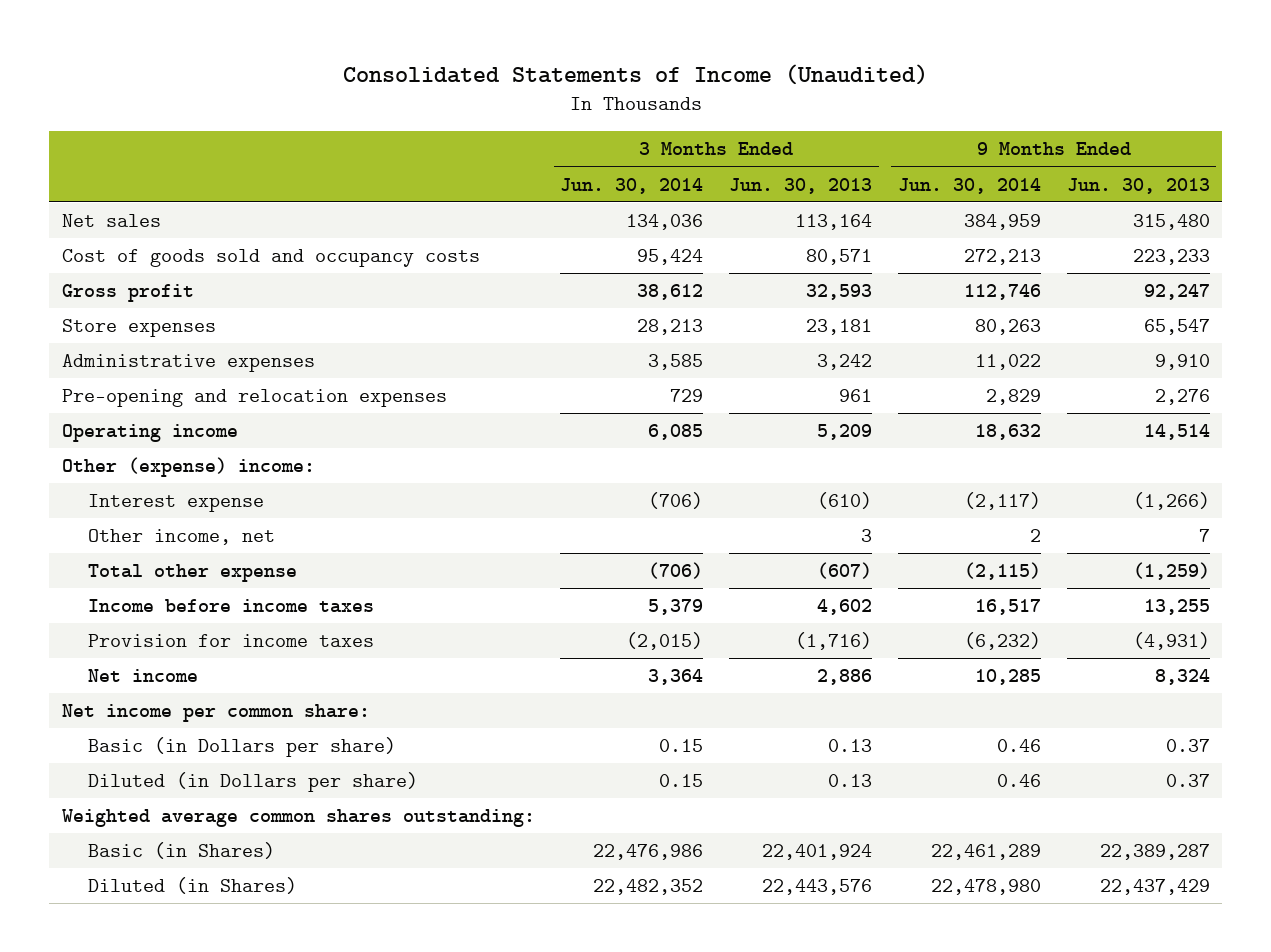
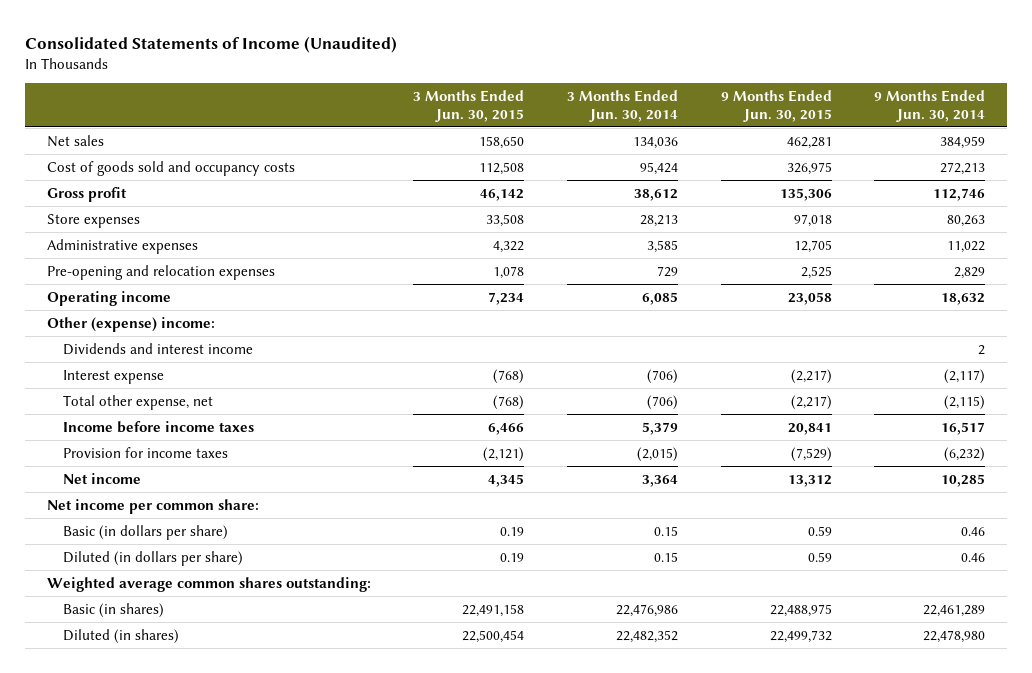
[729,177,873,194] Jun. 30, 2013 -> none
[1066,177,1210,194] Jun. 30, 2013 -> none
none -> [413,90,525,122] 3 Months Ended Jun. 30, 2015
none -> [720,90,832,122] 9 Months Ended Jun. 30, 2015
none -> [63,342,254,355] Dividends and interest income
[88,529,276,546] Other income, net -> none
[88,564,298,583] Total other expense -> [63,394,214,410] Total other expense, net
[88,737,397,758] Basic (in Dollars per share) -> [63,524,229,540] Basic (in dollars per share)
[88,772,419,793] Diluted (in Dollars per share) -> [63,550,244,566] Diluted (in dollars per share)
[88,842,276,860] Basic (in Shares) -> [63,602,165,618] Basic (in shares)
[88,877,298,895] Diluted (in Shares) -> [63,628,180,644] Diluted (in shares)

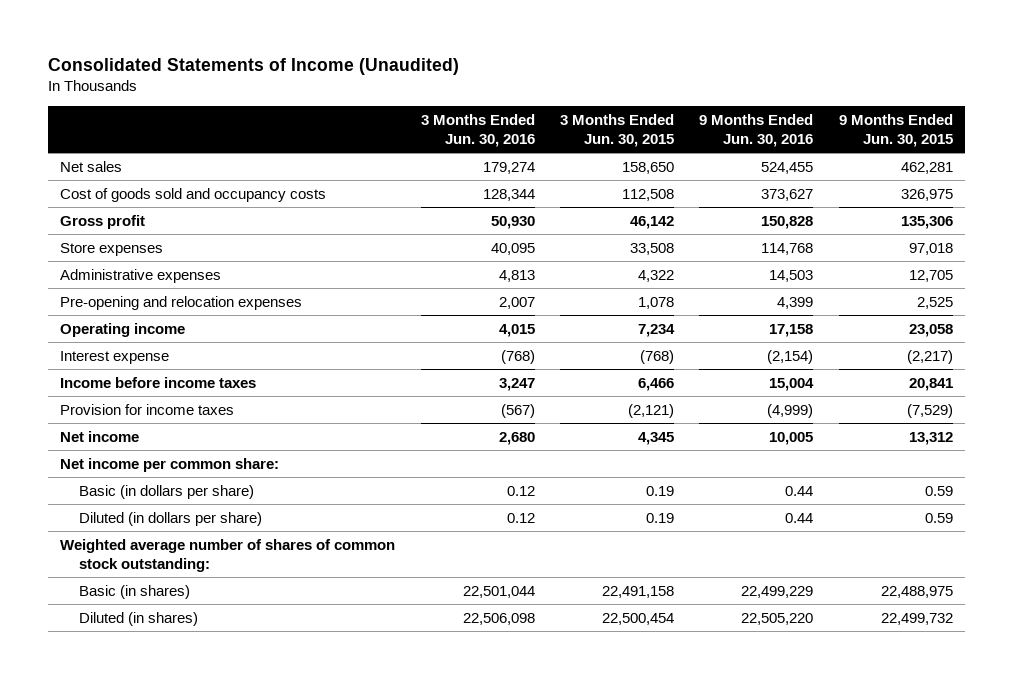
[567,90,679,122] 3 Months Ended Jun. 30, 2014 -> none
[874,90,986,122] 9 Months Ended Jun. 30, 2014 -> none
none -> [420,114,535,147] 3 Months Ended Jun. 30, 2016
none -> [699,114,814,147] 9 Months Ended Jun. 30, 2016
[46,316,215,332] Other (expense) income: -> none
[63,342,254,355] Dividends and interest income -> none
[63,394,214,410] Total other expense, net -> none
[46,576,371,592] Weighted average common shares outstanding: -> [60,538,396,572] Weighted average number of shares of common stock outstanding:

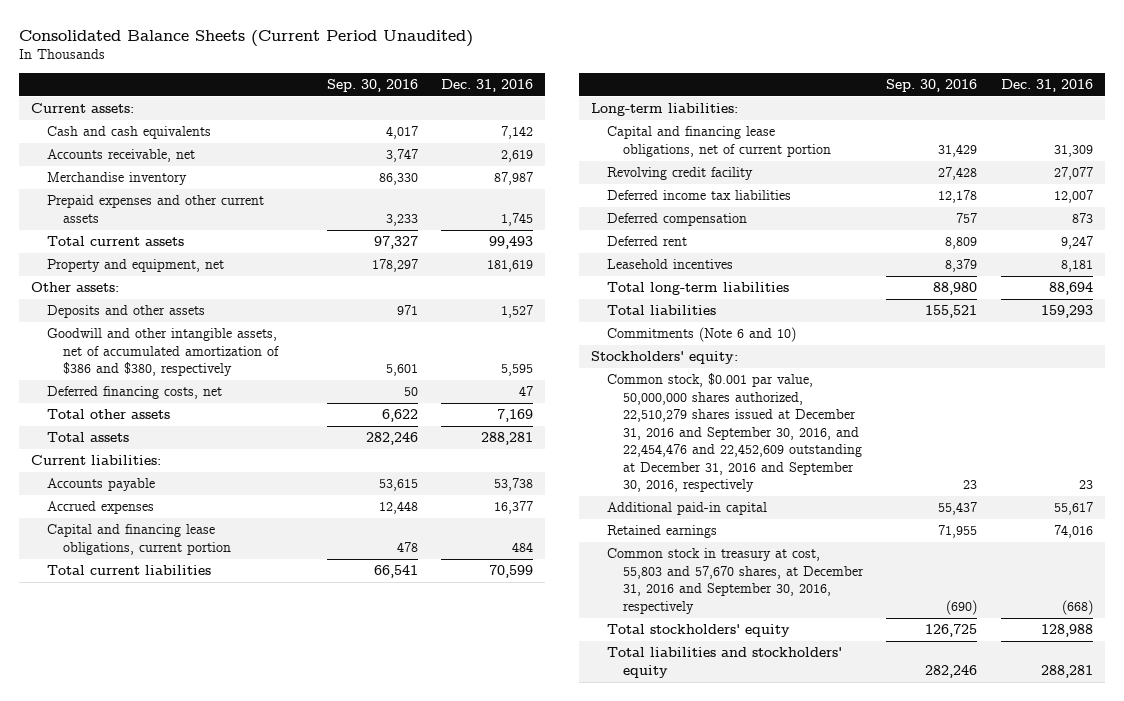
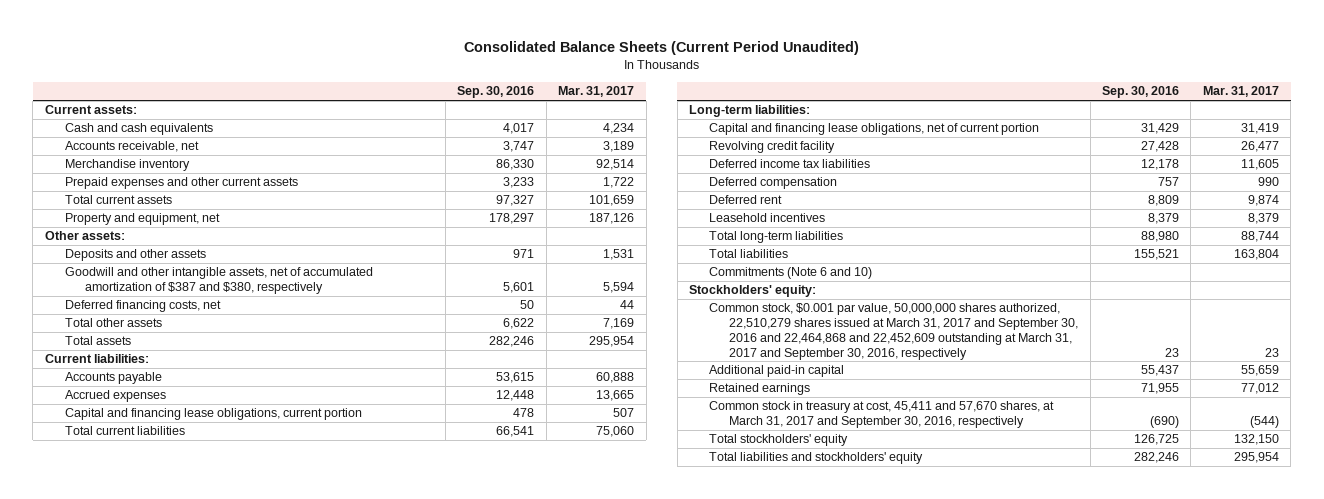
[441,78,534,92] Dec. 31, 2016 -> none
none -> [558,86,635,98] Mar. 31, 2017
[47,328,280,377] Goodwill and other intangible assets, net of accumulated amortization of $386 and $380, respectively -> [64,267,373,295] Goodwill and other intangible assets, net of accumulated amortization of $387 and $380, respectively
[606,373,862,493] Common stock, $0.001 par value, 50,000,000 shares authorized, 22,510,279 shares issued at December 31, 2016 and September 30, 2016, and 22,454,476 and 22,452,609 outstanding at December 31, 2016 and September 30, 2016, respectively -> [709,303,1079,360] Common stock, $0.001 par value, 50,000,000 shares authorized, 22,510,279 shares issued at March 31, 2017 and September 30, 2016 and 22,464,868 and 22,452,609 outstanding at March 31, 2017 and September 30, 2016, respectively
[606,548,864,614] Common stock in treasury at cost, 55,803 and 57,670 shares, at December 31, 2016 and September 30, 2016, respectively -> [709,401,1055,429] Common stock in treasury at cost, 45,411 and 57,670 shares, at March 31, 2017 and September 30, 2016, respectively

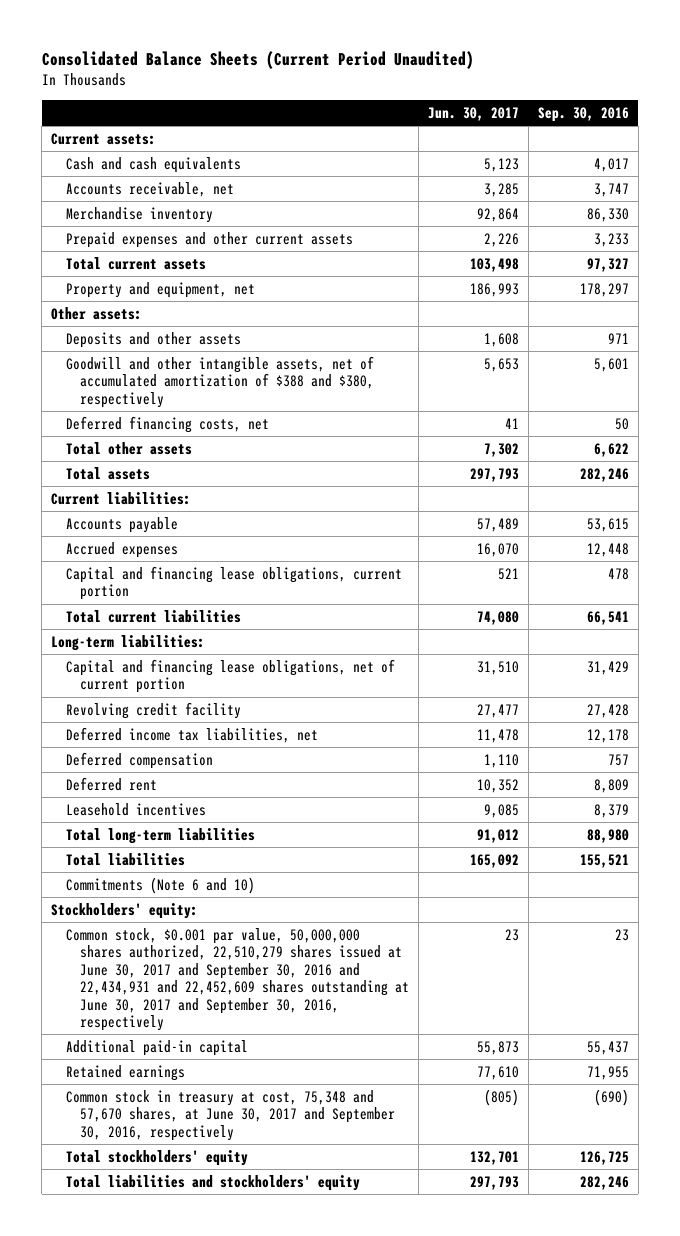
[558,86,635,98] Mar. 31, 2017 -> none
none -> [427,106,519,121] Jun. 30, 2017
[64,267,373,295] Goodwill and other intangible assets, net of accumulated amortization of $387 and $380, respectively -> [65,355,374,408] Goodwill and other intangible assets, net of accumulated amortization of $388 and $380, respectively
[709,159,871,169] Deferred income tax liabilities -> [65,726,318,743] Deferred income tax liabilities, net
[709,303,1079,360] Common stock, $0.001 par value, 50,000,000 shares authorized, 22,510,279 shares issued at March 31, 2017 and September 30, 2016 and 22,464,868 and 22,452,609 outstanding at March 31, 2017 and September 30, 2016, respectively -> [65,927,409,1031] Common stock, $0.001 par value, 50,000,000 shares authorized, 22,510,279 shares issued at June 30, 2017 and September 30, 2016 and 22,434,931 and 22,452,609 shares outstanding at June 30, 2017 and September 30, 2016, respectively
[709,401,1055,429] Common stock in treasury at cost, 45,411 and 57,670 shares, at March 31, 2017 and September 30, 2016, respectively -> [65,1089,395,1141] Common stock in treasury at cost, 75,348 and 57,670 shares, at June 30, 2017 and September 30, 2016, respectively

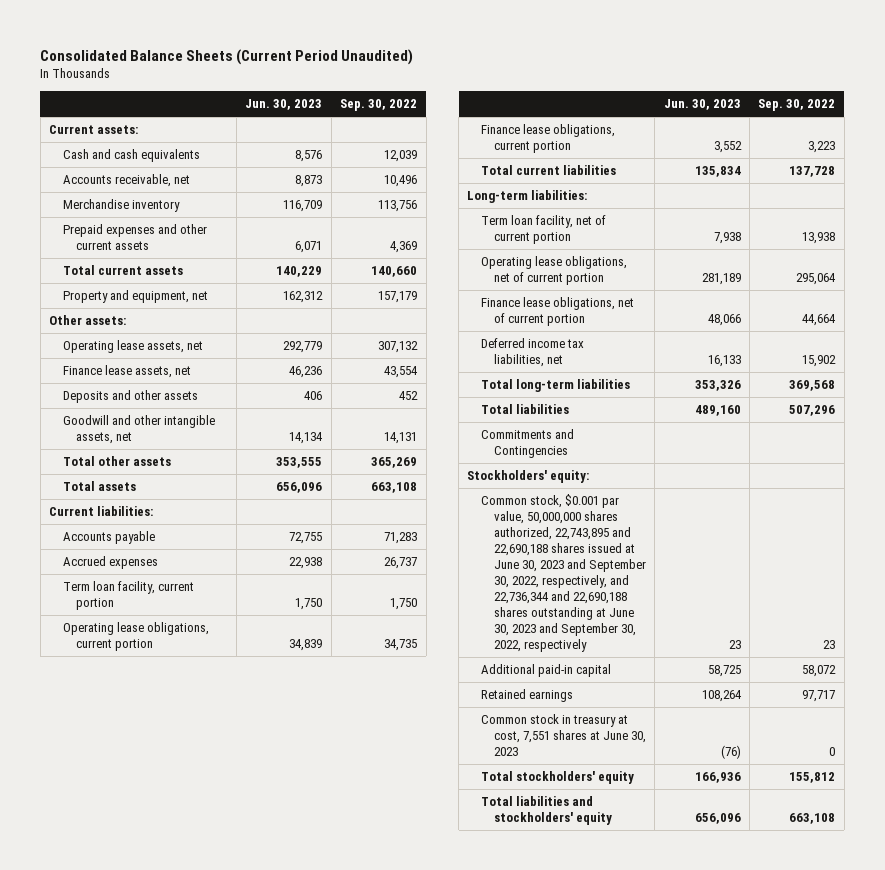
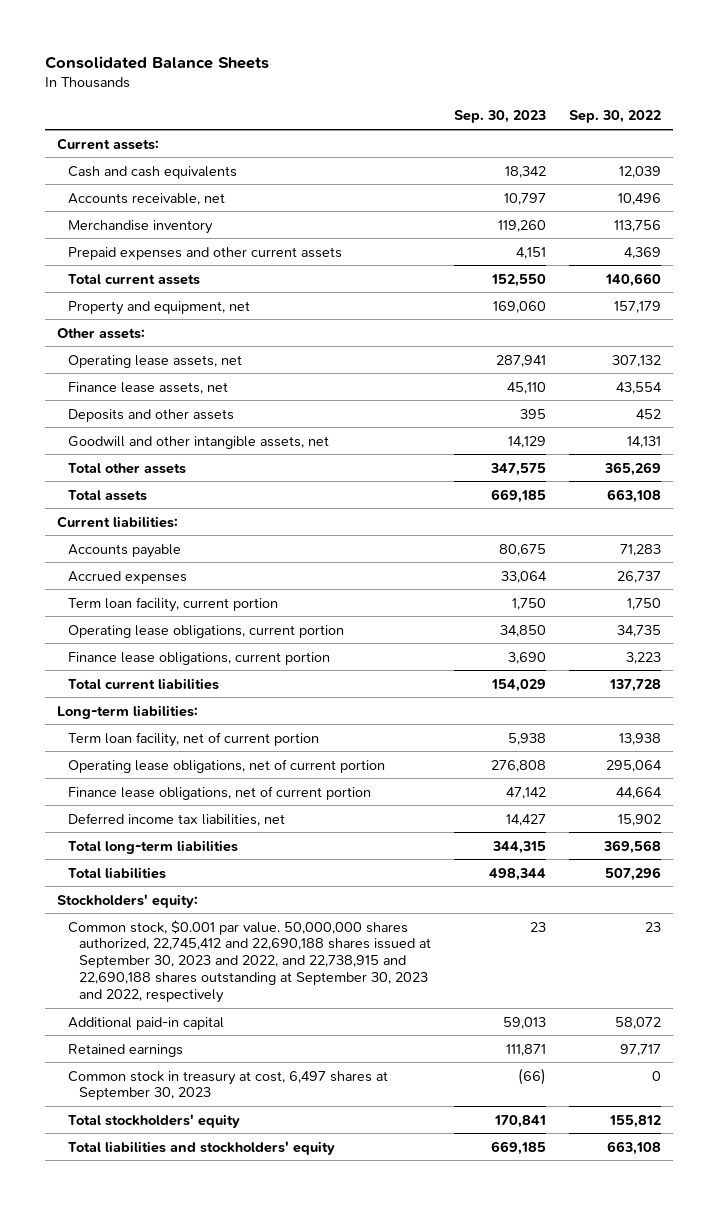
[40,48,414,65] Consolidated Balance Sheets (Current Period Unaudited) -> [45,55,270,69] Consolidated Balance Sheets
[245,99,323,111] Jun. 30, 2023 -> none
none -> [454,110,547,124] Sep. 30, 2023
[480,429,574,459] Commitments and Contingencies -> none
[480,494,646,652] Common stock, $0.001 par value, 50,000,000 shares authorized, 22,743,895 and 22,690,188 shares issued at June 30, 2023 and September 30, 2022, respectively, and 22,736,344 and 22,690,188 shares outstanding at June 30, 2023 and September 30, 2022, respectively -> [67,919,432,1004] Common stock, $0.001 par value. 50,000,000 shares authorized, 22,745,412 and 22,690,188 shares issued at September 30, 2023 and 2022, and 22,738,915 and 22,690,188 shares outstanding at September 30, 2023 and 2022, respectively
[480,714,646,757] Common stock in treasury at cost, 7,551 shares at June 30, 2023 -> [67,1070,388,1101] Common stock in treasury at cost, 6,497 shares at September 30, 2023

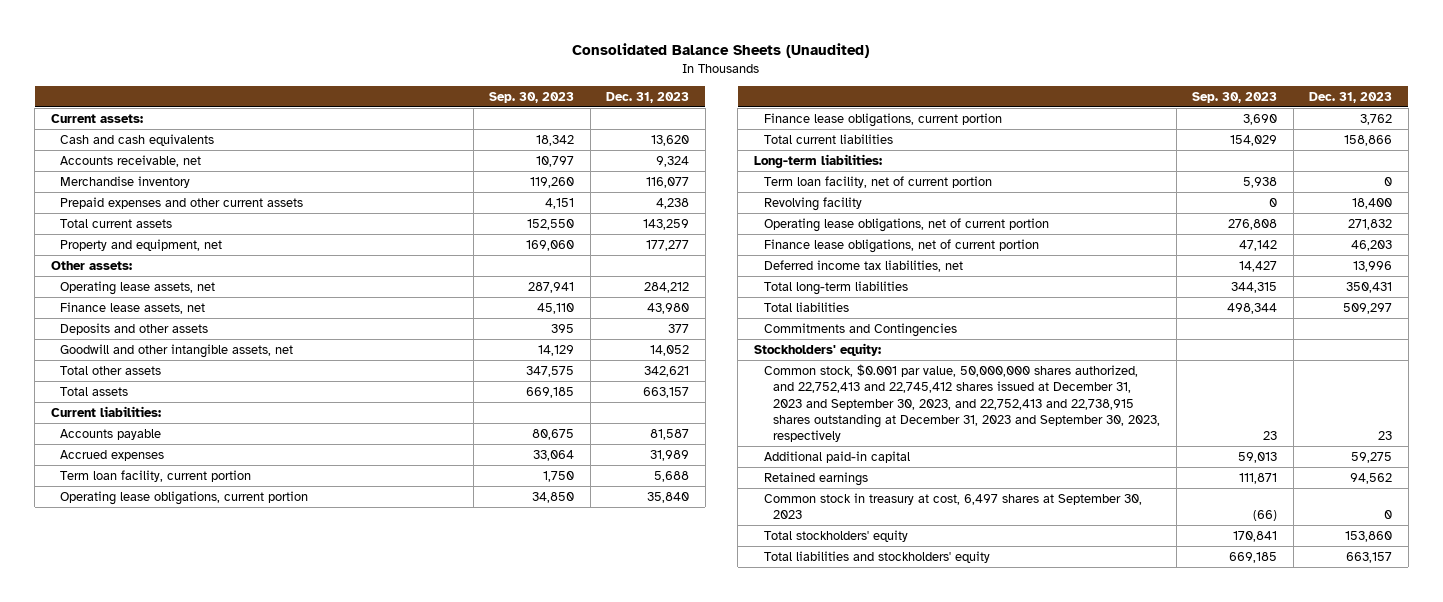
[45,55,270,69] Consolidated Balance Sheets -> [572,43,870,59] Consolidated Balance Sheets (Unaudited)
[569,110,662,124] Sep. 30, 2022 -> none
none -> [606,91,690,103] Dec. 31, 2023
none -> [763,196,862,211] Revolving facility
none -> [763,322,957,337] Commitments and Contingencies
[67,919,432,1004] Common stock, $0.001 par value. 50,000,000 shares authorized, 22,745,412 and 22,690,188 shares issued at September 30, 2023 and 2022, and 22,738,915 and 22,690,188 shares outstanding at September 30, 2023 and 2022, respectively -> [763,363,1161,443] Common stock, $0.001 par value, 50,000,000 shares authorized, and 22,752,413 and 22,745,412 shares issued at December 31, 2023 and September 30, 2023, and 22,752,413 and 22,738,915 shares outstanding at December 31, 2023 and September 30, 2023, respectively

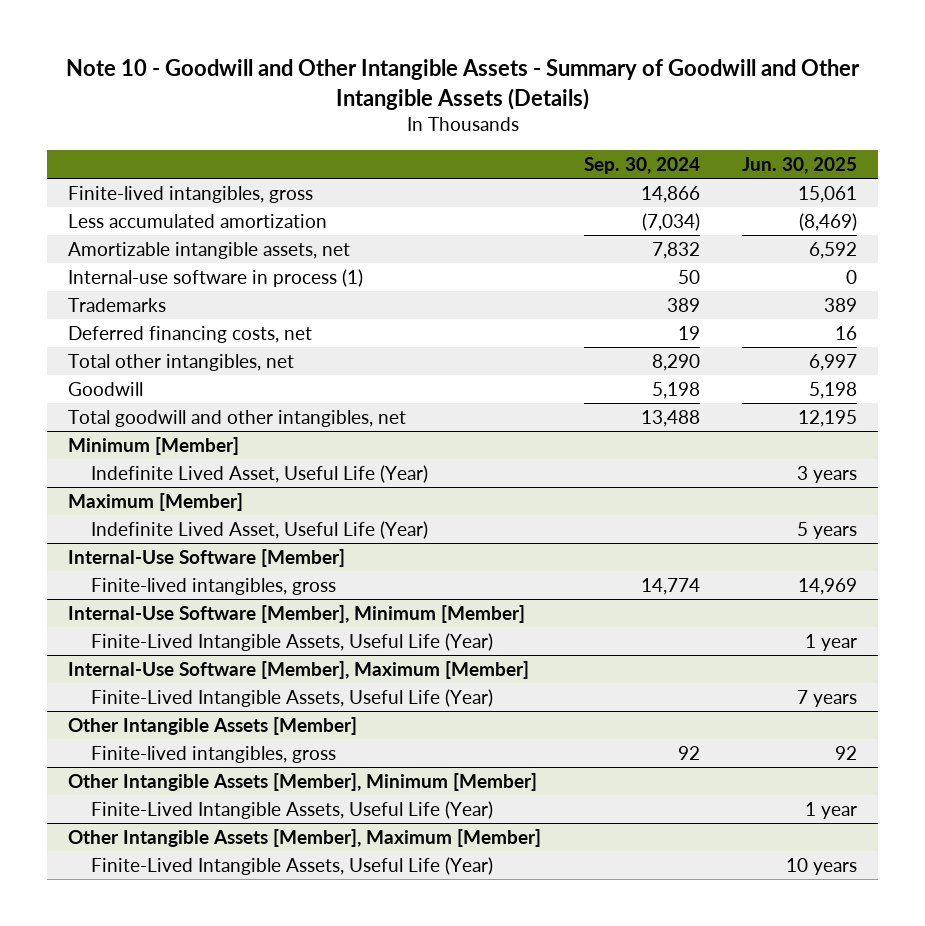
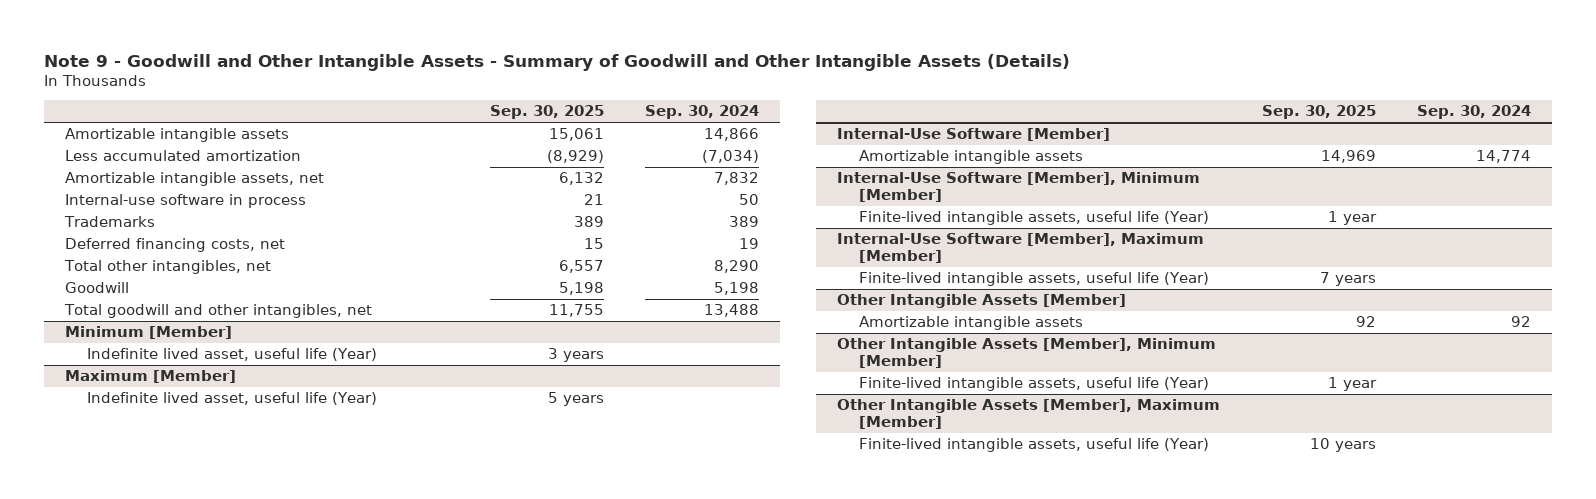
[65,59,860,110] Note 10 - Goodwill and Other Intangible Assets - Summary of Goodwill and Other Intangible Assets (Details) -> [44,53,1071,71] Note 9 - Goodwill and Other Intangible Assets - Summary of Goodwill and Other Intangible Assets (Details)
[741,157,857,175] Jun. 30, 2025 -> none
none -> [489,105,604,120] Sep. 30, 2025
[68,185,314,203] Finite-lived intangibles, gross -> [65,128,290,143] Amortizable intangible assets
[68,268,364,287] Internal-use software in process (1) -> [65,194,307,209] Internal-use software in process
[90,464,428,483] Indefinite Lived Asset, Useful Life (Year) -> [87,348,378,362] Indefinite lived asset, useful life (Year)
[90,520,428,539] Indefinite Lived Asset, Useful Life (Year) -> [87,392,378,406] Indefinite lived asset, useful life (Year)
[90,577,336,595] Finite-lived intangibles, gross -> [859,150,1084,165] Amortizable intangible assets
[90,632,493,651] Finite-Lived Intangible Assets, Useful Life (Year) -> [859,211,1210,226] Finite-lived intangible assets, useful life (Year)
[90,688,493,707] Finite-Lived Intangible Assets, Useful Life (Year) -> [859,272,1210,287] Finite-lived intangible assets, useful life (Year)
[90,745,336,763] Finite-lived intangibles, gross -> [859,316,1084,331] Amortizable intangible assets
[90,800,493,819] Finite-Lived Intangible Assets, Useful Life (Year) -> [859,377,1210,392] Finite-lived intangible assets, useful life (Year)
[90,856,493,875] Finite-Lived Intangible Assets, Useful Life (Year) -> [859,438,1210,453] Finite-lived intangible assets, useful life (Year)

